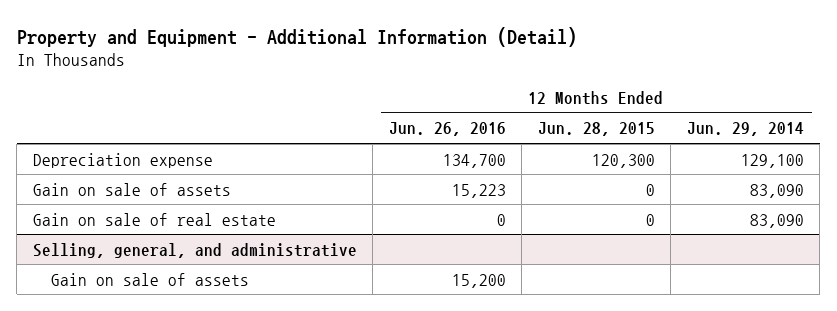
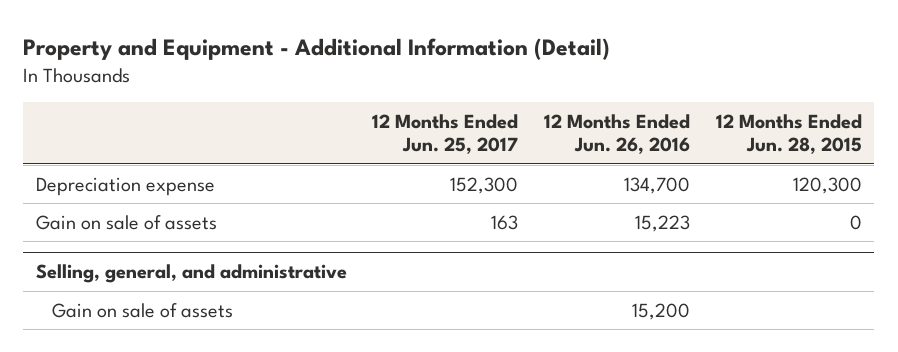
[686,122,804,137] Jun. 29, 2014 -> none
none -> [372,113,519,155] 12 Months Ended Jun. 25, 2017
[32,212,276,226] Gain on sale of real estate -> none

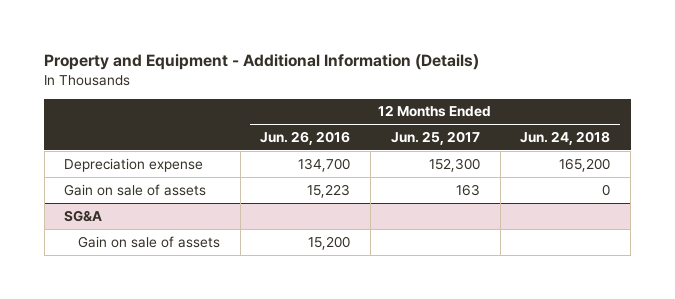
[23,37,611,60] Property and Equipment - Additional Information (Detail) -> [44,53,480,70] Property and Equipment - Additional Information (Details)
[715,113,862,155] 12 Months Ended Jun. 28, 2015 -> none
none -> [520,130,611,145] Jun. 24, 2018
[35,264,347,284] Selling, general, and administrative -> [64,209,103,222] SG&A

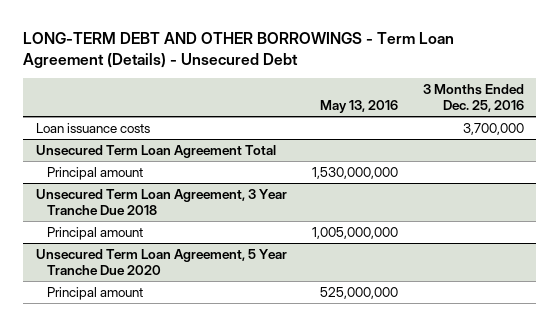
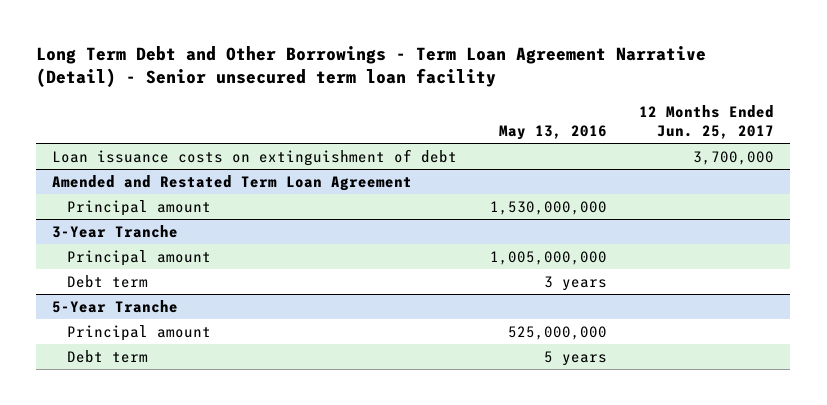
[23,31,455,68] LONG-TERM DEBT AND OTHER BORROWINGS - Term Loan Agreement (Details) - Unsecured Debt -> [36,45,707,88] Long Term Debt and Other Borrowings - Term Loan Agreement Narrative (Detail) - Senior unsecured term loan facility
[422,83,524,112] 3 Months Ended Dec. 25, 2016 -> none
none -> [639,104,775,139] 12 Months Ended Jun. 25, 2017
[35,122,150,133] Loan issuance costs -> [52,149,458,167] Loan issuance costs on extinguishment of debt
[35,144,276,158] Unsecured Term Loan Agreement Total -> [52,175,413,192] Amended and Restated Term Loan Agreement
[35,188,287,216] Unsecured Term Loan Agreement, 3 Year Tranche Due 2018 -> [52,225,179,239] 3-Year Tranche
none -> [67,275,149,289] Debt term
[35,248,287,276] Unsecured Term Loan Agreement, 5 Year Tranche Due 2020 -> [52,300,179,314] 5-Year Tranche
none -> [67,350,149,364] Debt term

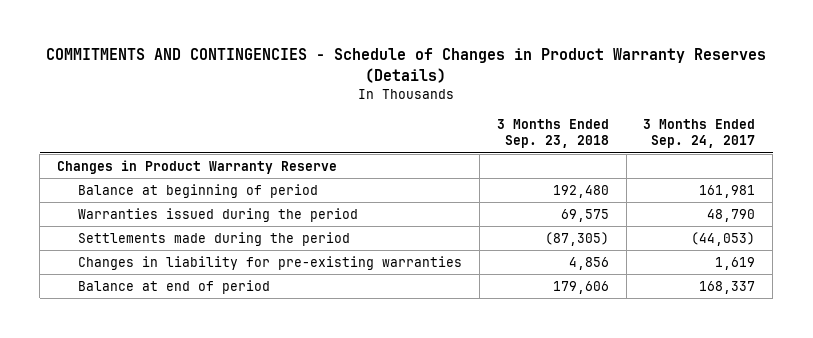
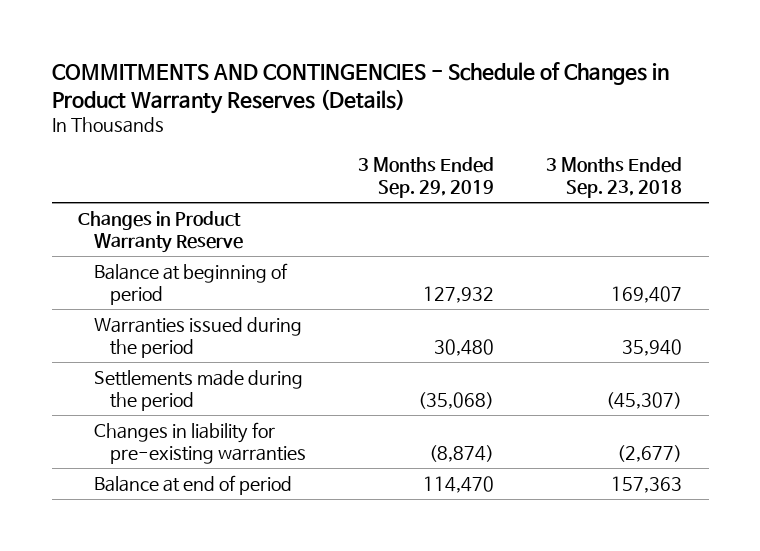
[643,118,756,149] 3 Months Ended Sep. 24, 2017 -> none
none -> [357,156,494,198] 3 Months Ended Sep. 29, 2019
[552,184,609,198] 192,480 -> [611,285,683,303] 169,407
[560,208,609,222] 69,575 -> [622,338,683,356] 35,940
[544,231,609,246] (87,305) -> [606,391,683,409] (45,307)
[568,256,609,270] 4,856 -> [617,444,683,462] (2,677)
[552,280,609,294] 179,606 -> [611,475,683,493] 157,363

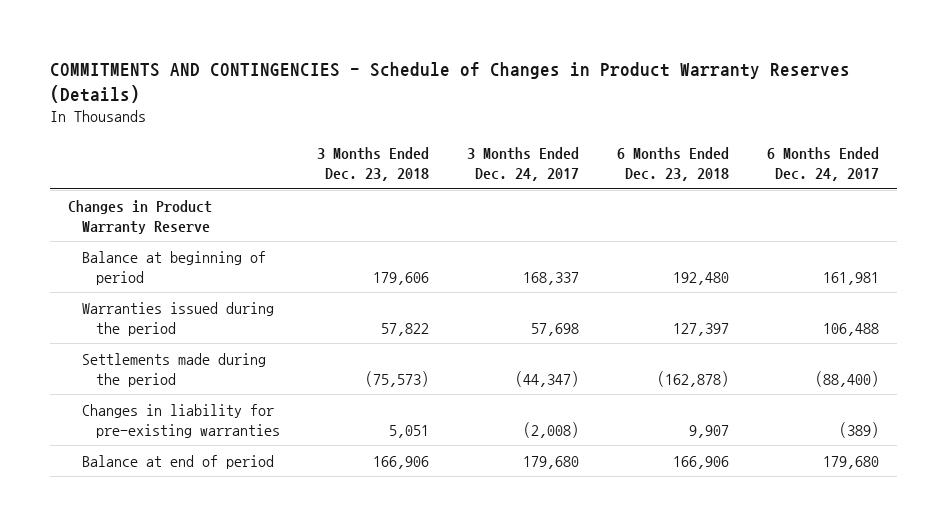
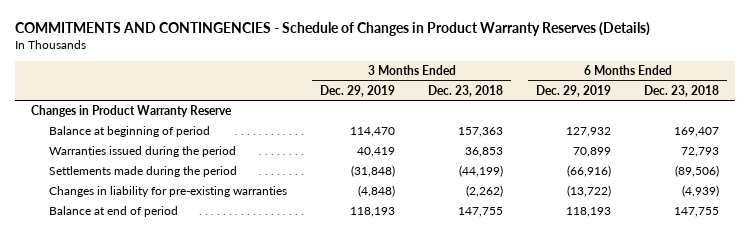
[467,147,580,182] 3 Months Ended Dec. 24, 2017 -> none
[766,147,879,182] 6 Months Ended Dec. 24, 2017 -> none
none -> [320,84,396,97] Dec. 29, 2019
none -> [536,84,612,97] Dec. 29, 2019
[373,272,430,286] 179,606 -> [458,127,504,138] 157,363
[672,272,729,286] 192,480 -> [674,127,720,138] 169,407
[381,323,430,337] 57,822 -> [465,147,504,158] 36,853
[672,323,729,337] 127,397 -> [681,147,720,158] 72,793
[365,371,430,388] (75,573) -> [459,165,504,178] (44,199)
[656,371,729,388] (162,878) -> [675,165,720,178] (89,506)
[389,425,430,439] 5,051 -> [466,185,504,198] (2,262)
[688,425,729,439] 9,907 -> [682,185,720,198] (4,939)
[373,455,430,469] 166,906 -> [458,207,504,218] 147,755
[672,455,729,469] 166,906 -> [674,207,720,218] 147,755

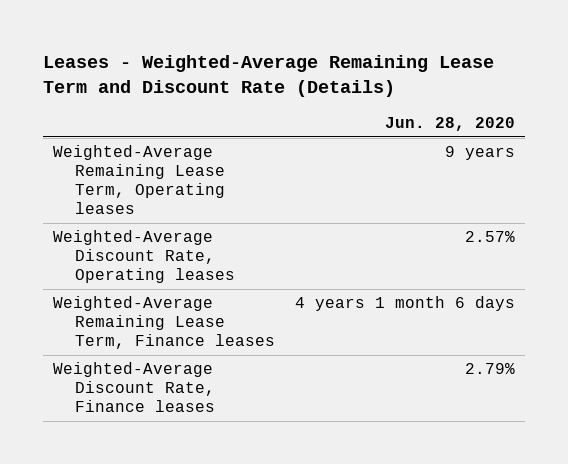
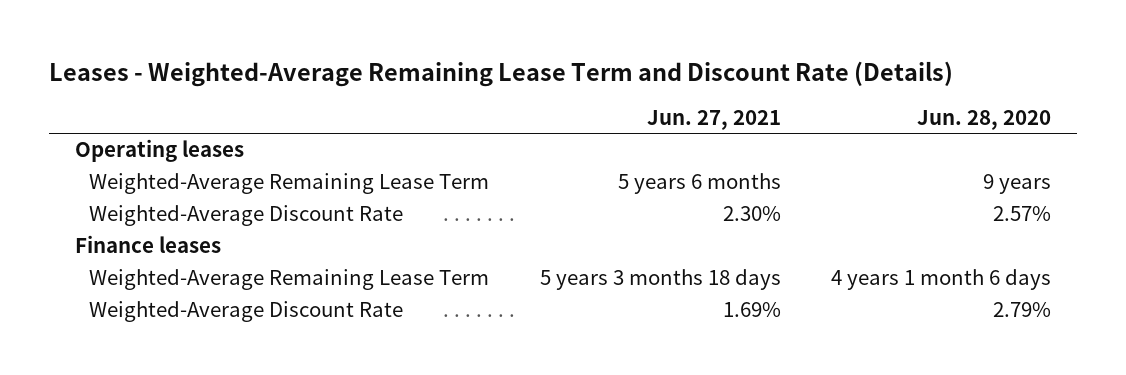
none -> [646,110,781,131] Jun. 27, 2021
none -> [74,139,244,163] Operating leases
[52,144,226,215] Weighted-Average Remaining Lease Term, Operating leases -> [89,173,490,195] Weighted-Average Remaining Lease Term
[52,229,236,284] Weighted-Average Discount Rate, Operating leases -> [89,205,404,227] Weighted-Average Discount Rate
none -> [74,235,221,254] Finance leases
[52,295,276,350] Weighted-Average Remaining Lease Term, Finance leases -> [89,269,490,291] Weighted-Average Remaining Lease Term
[52,361,216,413] Weighted-Average Discount Rate, Finance leases -> [89,301,404,323] Weighted-Average Discount Rate

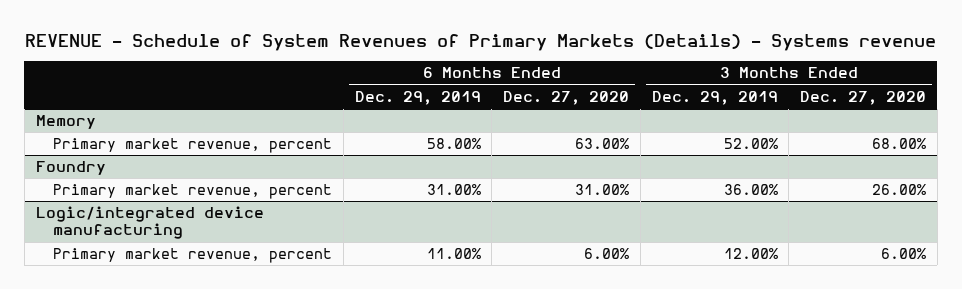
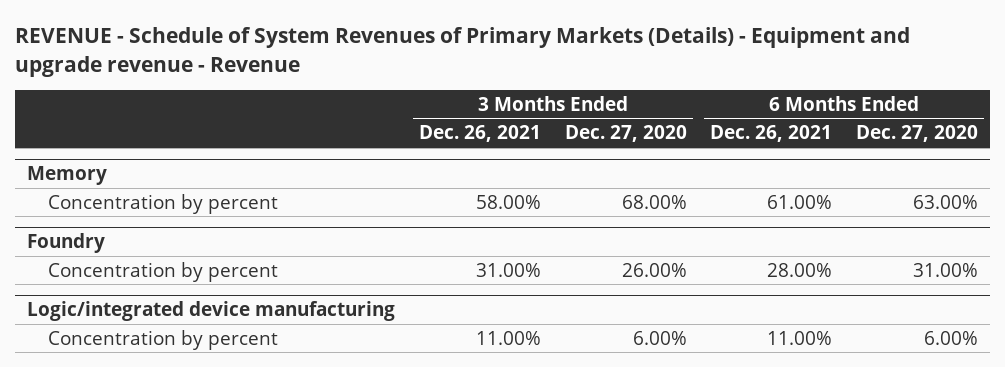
[24,33,936,51] REVENUE - Schedule of System Revenues of Primary Markets (Details) - Systems revenue -> [15,27,911,77] REVENUE - Schedule of System Revenues of Primary Markets (Details) - Equipment and upgrade revenue - Revenue
[354,90,481,105] Dec. 29, 2019 -> none
[651,90,778,105] Dec. 29, 2019 -> none
none -> [418,125,541,143] Dec. 26, 2021
none -> [710,125,833,143] Dec. 26, 2021
[53,138,333,154] Primary market revenue, percent -> [47,193,278,214] Concentration by percent
[53,184,333,200] Primary market revenue, percent -> [47,261,278,282] Concentration by percent
[53,248,333,264] Primary market revenue, percent -> [47,329,278,350] Concentration by percent

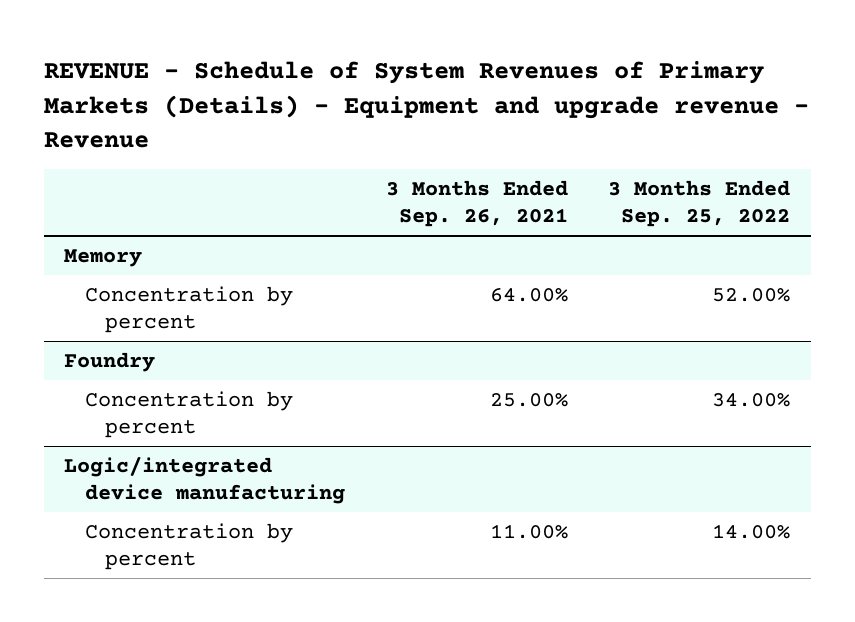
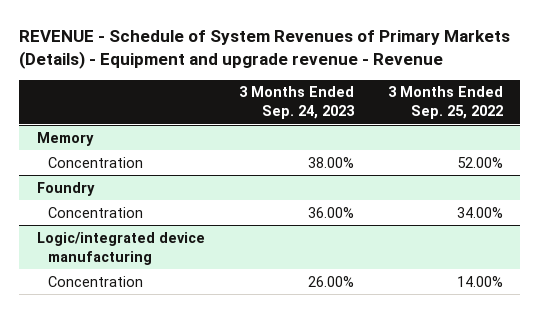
[385,180,568,227] 3 Months Ended Sep. 26, 2021 -> none
none -> [238,86,355,120] 3 Months Ended Sep. 24, 2023
[84,286,293,333] Concentration by percent -> [48,156,144,168] Concentration
[84,391,293,438] Concentration by percent -> [48,206,144,218] Concentration
[84,523,293,570] Concentration by percent -> [48,275,144,287] Concentration

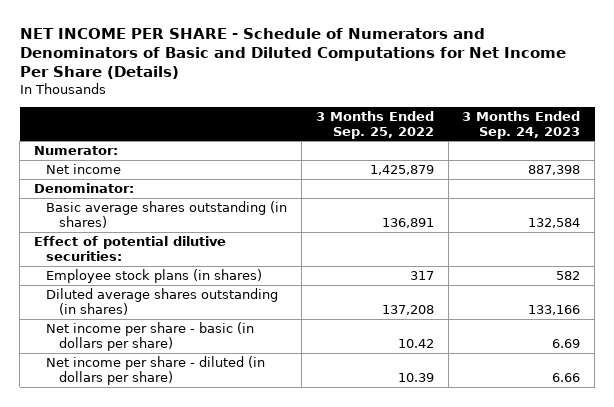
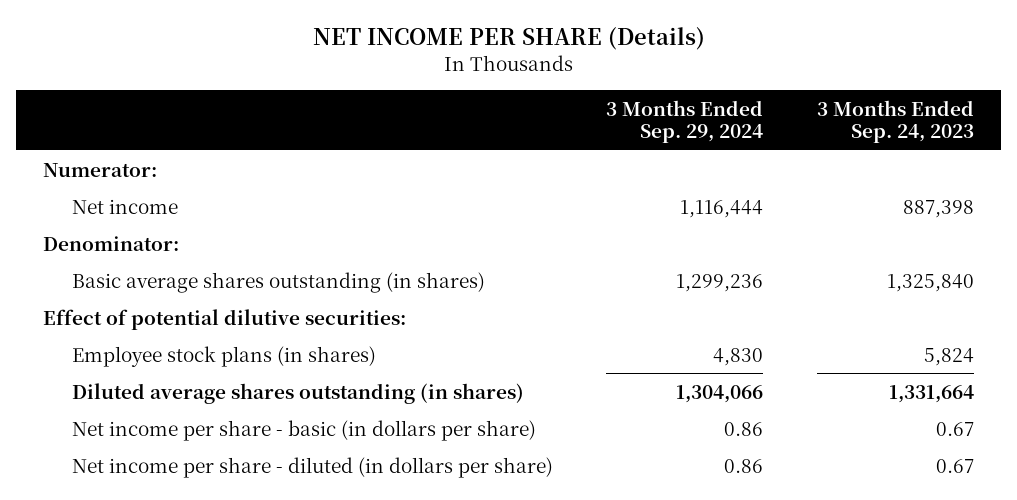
[19,27,566,80] NET INCOME PER SHARE - Schedule of Numerators and Denominators of Basic and Diluted Computations for Net Income Per Share (Details) -> [312,27,705,51] NET INCOME PER SHARE (Details)
[315,110,434,139] 3 Months Ended Sep. 25, 2022 -> none
none -> [606,99,764,143] 3 Months Ended Sep. 29, 2024
[528,217,581,228] 132,584 -> [887,273,975,292] 1,325,840
[556,270,581,280] 582 -> [924,347,975,366] 5,824
[528,304,581,315] 133,166 -> [889,384,975,403] 1,331,664
[552,338,581,348] 6.69 -> [936,421,975,436] 0.67
[552,372,581,382] 6.66 -> [936,458,975,473] 0.67

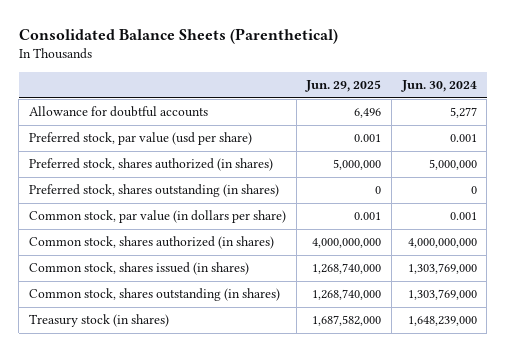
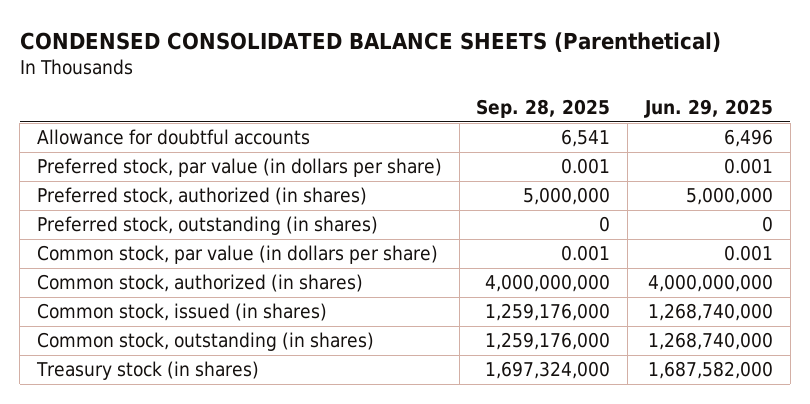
[18,27,338,44] Consolidated Balance Sheets (Parenthetical) -> [19,31,721,52] CONDENSED CONSOLIDATED BALANCE SHEETS (Parenthetical)
[400,80,477,93] Jun. 30, 2024 -> none
none -> [476,98,611,118] Sep. 28, 2025
[28,132,252,146] Preferred stock, par value (usd per share) -> [36,158,442,178] Preferred stock, par value (in dollars per share)
[28,158,273,172] Preferred stock, shares authorized (in shares) -> [36,187,367,206] Preferred stock, authorized (in shares)
[28,184,279,198] Preferred stock, shares outstanding (in shares) -> [36,216,378,236] Preferred stock, outstanding (in shares)
[28,236,274,250] Common stock, shares authorized (in shares) -> [36,274,363,293] Common stock, authorized (in shares)
[28,262,249,276] Common stock, shares issued (in shares) -> [36,303,327,322] Common stock, issued (in shares)
[28,288,280,302] Common stock, shares outstanding (in shares) -> [36,332,374,352] Common stock, outstanding (in shares)

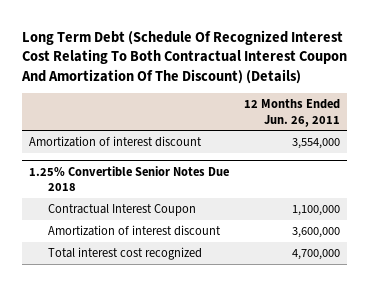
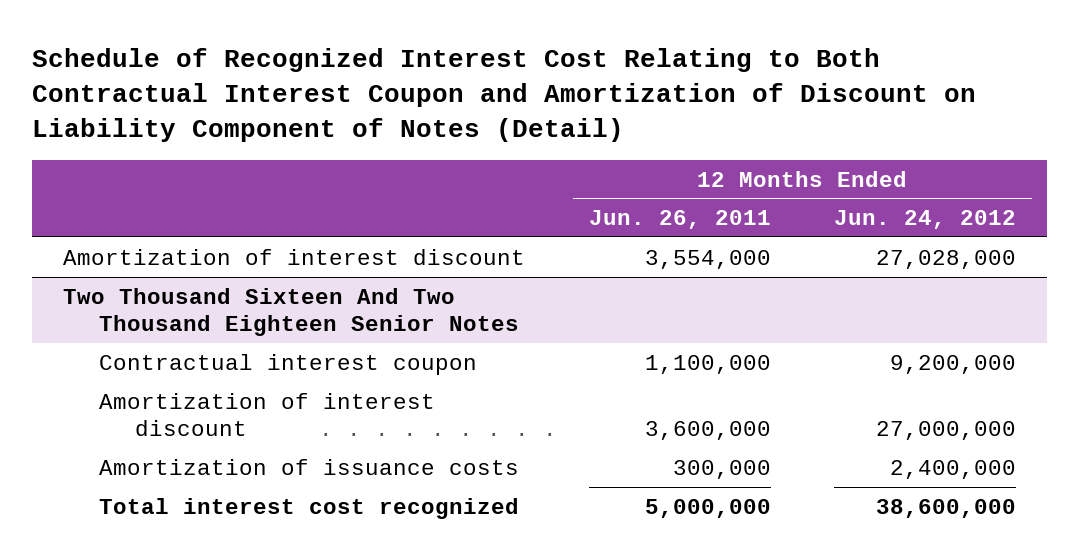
[20,29,347,84] Long Term Debt (Schedule Of Recognized Interest Cost Relating To Both Contractual Interest Coupon And Amortization Of The Discount) (Details) -> [31,47,976,143] Schedule of Recognized Interest Cost Relating to Both Contractual Interest Coupon and Amortization of Discount on Liability Component of Notes (Detail)
none -> [833,210,1016,230] Jun. 24, 2012
[29,165,230,191] 1.25% Convertible Senior Notes Due 2018 -> none
none -> [63,287,519,336] Two Thousand Sixteen And Two Thousand Eighteen Senior Notes
[47,204,196,217] Contractual Interest Coupon -> [98,353,477,375] Contractual interest coupon
none -> [98,458,519,475] Amortization of issuance costs
[291,249,340,261] 4,700,000 -> [644,498,771,518] 5,000,000

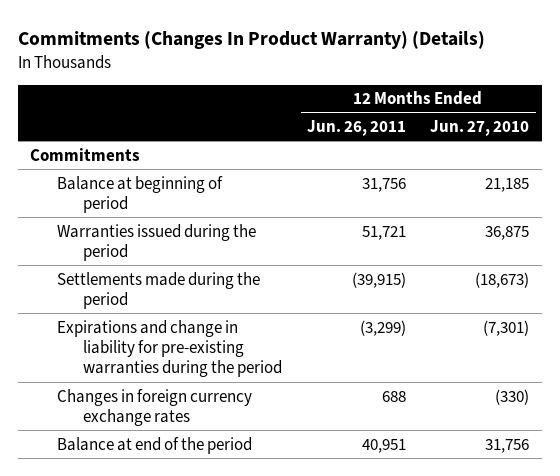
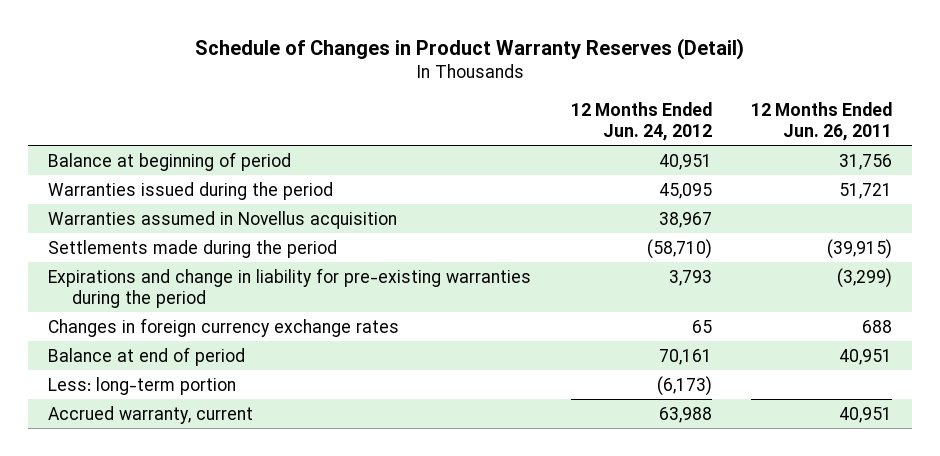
[18,30,486,49] Commitments (Changes In Product Warranty) (Details) -> [195,37,745,60] Schedule of Changes in Product Warranty Reserves (Detail)
[430,120,530,137] Jun. 27, 2010 -> none
none -> [570,101,712,142] 12 Months Ended Jun. 24, 2012
[30,147,141,161] Commitments -> none
none -> [47,210,397,229] Warranties assumed in Novellus acquisition
[56,436,252,454] Balance at end of the period -> [47,346,245,366] Balance at end of period
none -> [47,376,236,395] Less: long-term portion
none -> [47,405,253,424] Accrued warranty, current

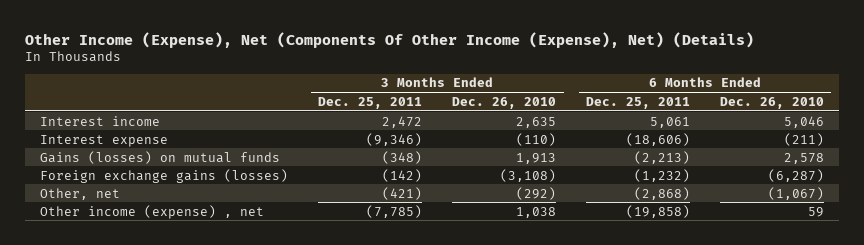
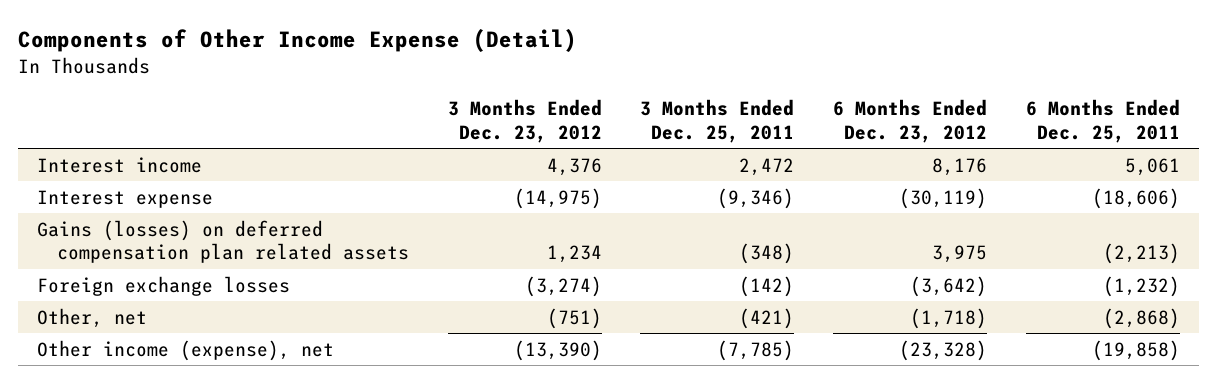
[25,31,755,48] Other Income (Expense), Net (Components Of Other Income (Expense), Net) (Details) -> [17,29,577,53] Components of Other Income Expense (Detail)
[452,96,557,109] Dec. 26, 2010 -> none
[719,96,824,109] Dec. 26, 2010 -> none
none -> [447,99,602,143] 3 Months Ended Dec. 23, 2012
none -> [832,99,987,143] 6 Months Ended Dec. 23, 2012
[40,150,281,164] Gains (losses) on mutual funds -> [36,219,409,264] Gains (losses) on deferred compensation plan related assets
[40,168,289,183] Foreign exchange gains (losses) -> [36,275,290,296] Foreign exchange losses
[40,204,265,219] Other income (expense) , net -> [36,339,334,361] Other income (expense), net

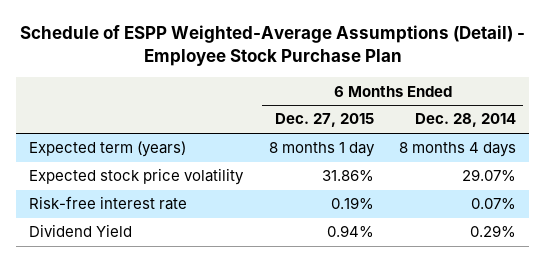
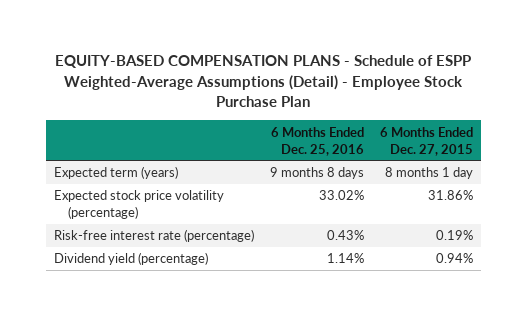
[19,25,525,67] Schedule of ESPP Weighted-Average Assumptions (Detail) - Employee Stock Purchase Plan -> [55,55,472,108] EQUITY-BASED COMPENSATION PLANS - Schedule of ESPP Weighted-Average Assumptions (Detail) - Employee Stock Purchase Plan
[415,113,517,128] Dec. 28, 2014 -> none
none -> [270,126,364,156] 6 Months Ended Dec. 25, 2016
[28,168,244,186] Expected stock price volatility -> [53,190,224,220] Expected stock price volatility (percentage)
[28,196,187,211] Risk-free interest rate -> [53,229,254,243] Risk-free interest rate (percentage)
[28,224,132,238] Dividend Yield -> [53,252,208,266] Dividend yield (percentage)

